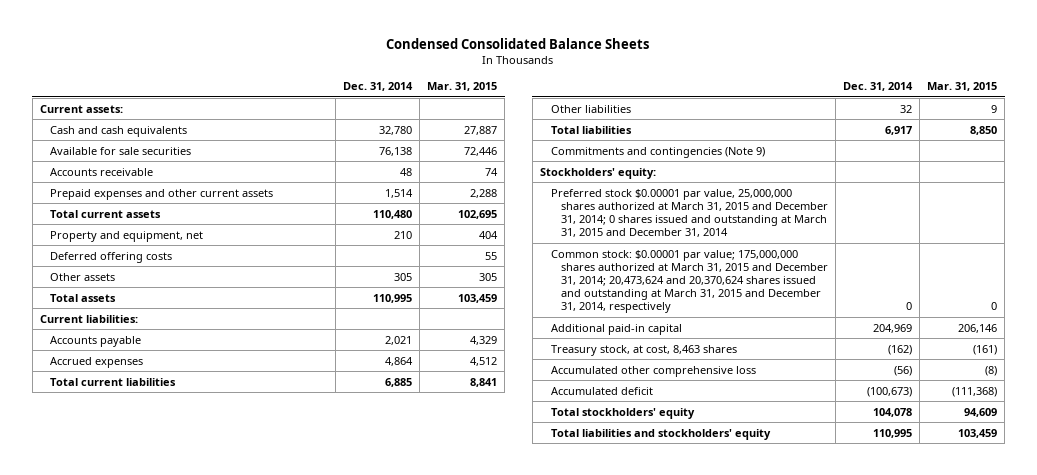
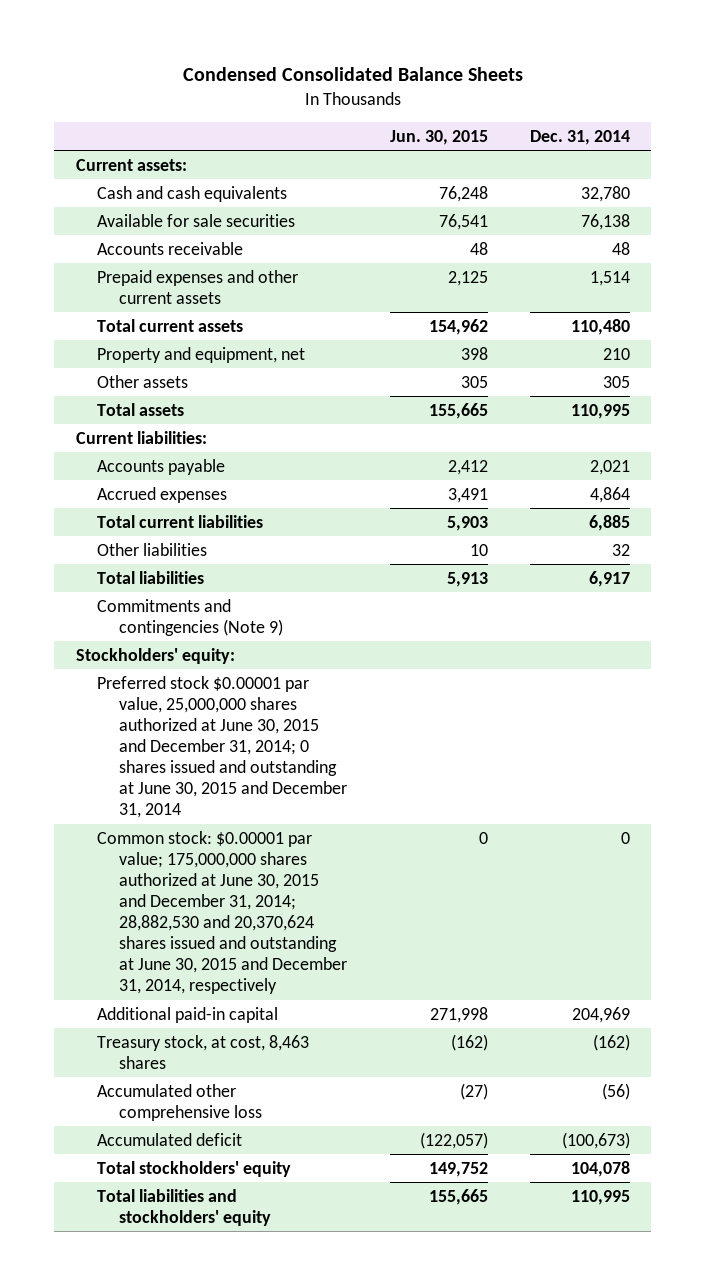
[427,82,498,92] Mar. 31, 2015 -> none
none -> [389,129,488,145] Jun. 30, 2015
[50,251,173,263] Deferred offering costs -> none
[550,188,829,238] Preferred stock $0.00001 par value, 25,000,000 shares authorized at March 31, 2015 and December 31, 2014; 0 shares issued and outstanding at March 31, 2015 and December 31, 2014 -> [97,675,348,819] Preferred stock $0.00001 par value, 25,000,000 shares authorized at June 30, 2015 and December 31, 2014; 0 shares issued and outstanding at June 30, 2015 and December 31, 2014
[550,249,829,314] Common stock: $0.00001 par value; 175,000,000 shares authorized at March 31, 2015 and December 31, 2014; 20,473,624 and 20,370,624 shares issued and outstanding at March 31, 2015 and December 31, 2014, respectively -> [97,830,348,995] Common stock: $0.00001 par value; 175,000,000 shares authorized at June 30, 2015 and December 31, 2014; 28,882,530 and 20,370,624 shares issued and outstanding at June 30, 2015 and December 31, 2014, respectively

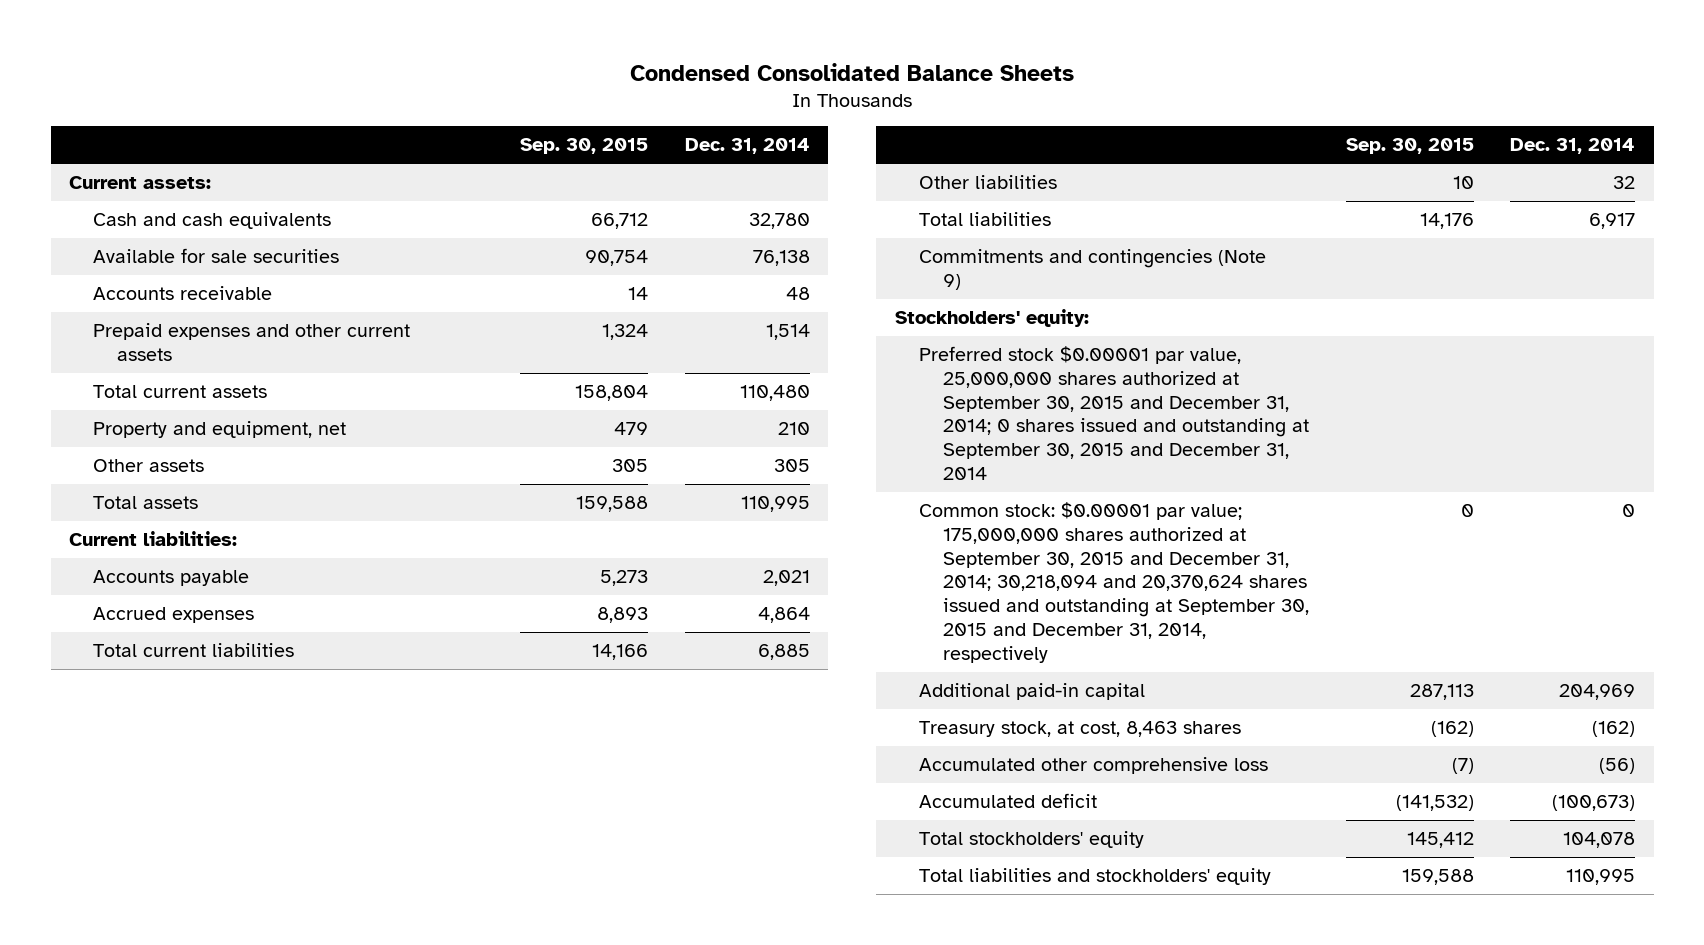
[389,129,488,145] Jun. 30, 2015 -> none
none -> [520,138,649,155] Sep. 30, 2015
[97,675,348,819] Preferred stock $0.00001 par value, 25,000,000 shares authorized at June 30, 2015 and December 31, 2014; 0 shares issued and outstanding at June 30, 2015 and December 31, 2014 -> [918,345,1310,480] Preferred stock $0.00001 par value, 25,000,000 shares authorized at September 30, 2015 and December 31, 2014; 0 shares issued and outstanding at September 30, 2015 and December 31, 2014
[97,830,348,995] Common stock: $0.00001 par value; 175,000,000 shares authorized at June 30, 2015 and December 31, 2014; 28,882,530 and 20,370,624 shares issued and outstanding at June 30, 2015 and December 31, 2014, respectively -> [918,501,1310,663] Common stock: $0.00001 par value; 175,000,000 shares authorized at September 30, 2015 and December 31, 2014; 30,218,094 and 20,370,624 shares issued and outstanding at September 30, 2015 and December 31, 2014, respectively

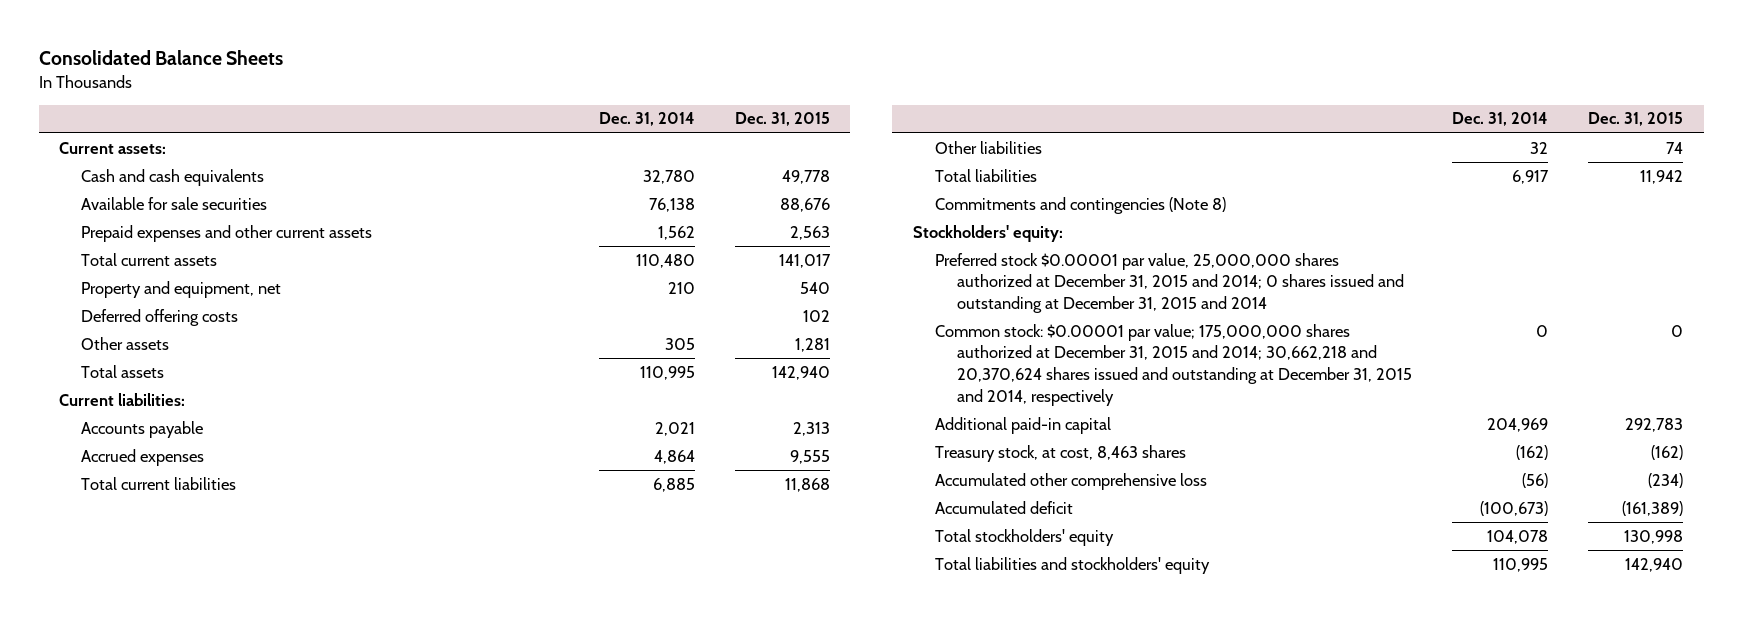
[630,62,1075,81] Condensed Consolidated Balance Sheets -> [39,50,284,66] Consolidated Balance Sheets
[520,138,649,155] Sep. 30, 2015 -> none
none -> [735,112,831,127] Dec. 31, 2015
[93,285,273,300] Accounts receivable -> none
[765,323,810,340] 1,514 -> [657,225,695,240] 1,562
none -> [81,308,239,326] Deferred offering costs
[918,248,1266,290] Commitments and contingencies (Note 9) -> [934,196,1226,214] Commitments and contingencies (Note 8)
[918,345,1310,480] Preferred stock $0.00001 par value, 25,000,000 shares authorized at September 30, 2015 and December 31, 2014; 0 shares issued and outstanding at September 30, 2015 and December 31, 2014 -> [934,252,1404,314] Preferred stock $0.00001 par value, 25,000,000 shares authorized at December 31, 2015 and 2014; 0 shares issued and outstanding at December 31, 2015 and 2014
[918,501,1310,663] Common stock: $0.00001 par value; 175,000,000 shares authorized at September 30, 2015 and December 31, 2014; 30,218,094 and 20,370,624 shares issued and outstanding at September 30, 2015 and December 31, 2014, respectively -> [934,323,1412,406] Common stock: $0.00001 par value; 175,000,000 shares authorized at December 31, 2015 and 2014; 30,662,218 and 20,370,624 shares issued and outstanding at December 31, 2015 and 2014, respectively

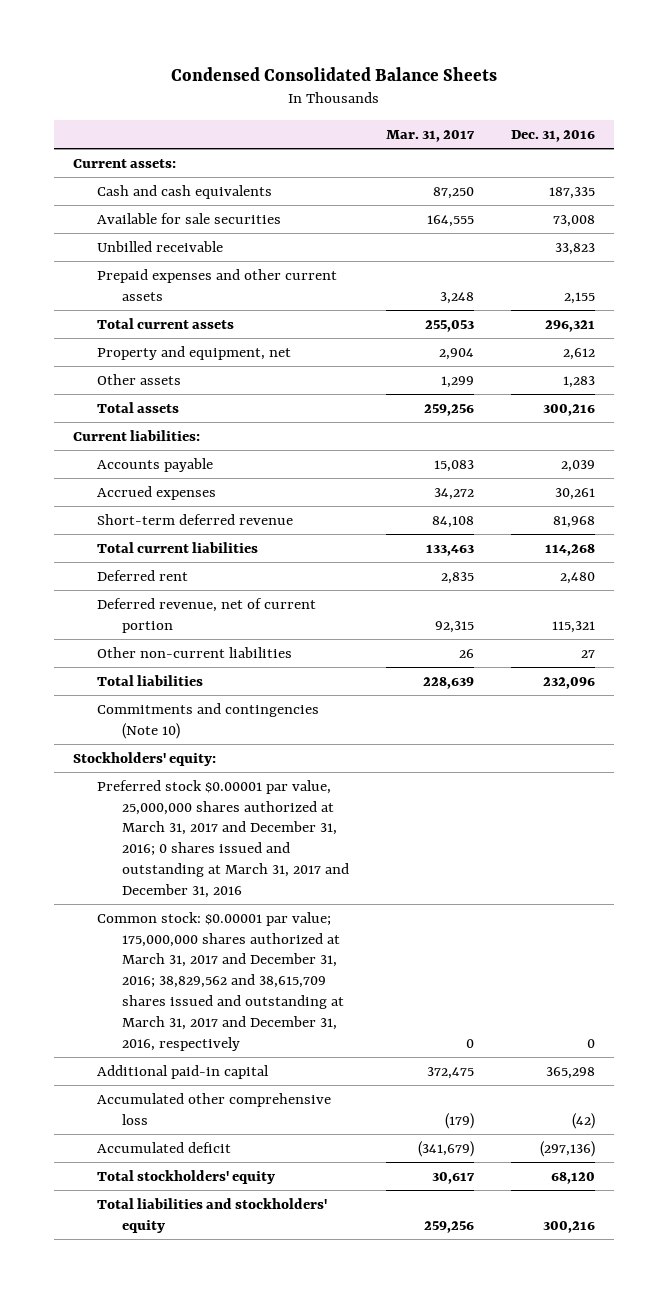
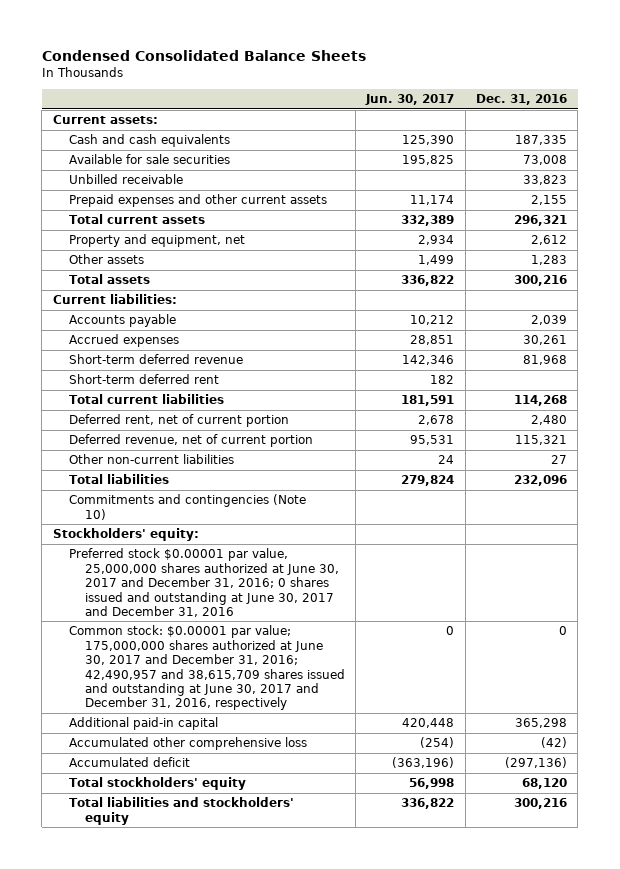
[386,129,476,142] Mar. 31, 2017 -> none
none -> [365,94,455,106] Jun. 30, 2017
none -> [68,374,219,385] Short-term deferred rent
[97,569,189,581] Deferred rent -> [68,414,289,428] Deferred rent, net of current portion
[97,779,349,899] Preferred stock $0.00001 par value, 25,000,000 shares authorized at March 31, 2017 and December 31, 2016; 0 shares issued and outstanding at March 31, 2017 and December 31, 2016 -> [68,548,339,617] Preferred stock $0.00001 par value, 25,000,000 shares authorized at June 30, 2017 and December 31, 2016; 0 shares issued and outstanding at June 30, 2017 and December 31, 2016
[97,911,344,1052] Common stock: $0.00001 par value; 175,000,000 shares authorized at March 31, 2017 and December 31, 2016; 38,829,562 and 38,615,709 shares issued and outstanding at March 31, 2017 and December 31, 2016, respectively -> [68,625,345,711] Common stock: $0.00001 par value; 175,000,000 shares authorized at June 30, 2017 and December 31, 2016; 42,490,957 and 38,615,709 shares issued and outstanding at June 30, 2017 and December 31, 2016, respectively

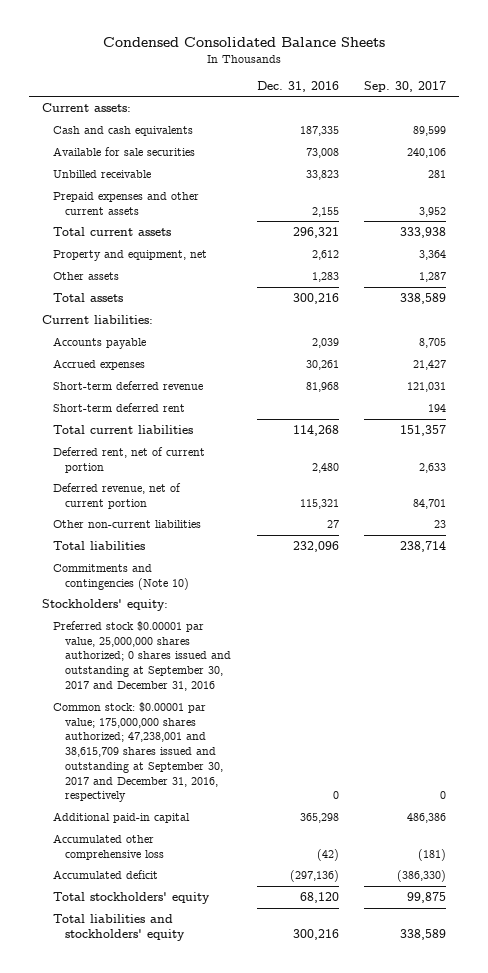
[365,94,455,106] Jun. 30, 2017 -> none
none -> [364,80,447,92] Sep. 30, 2017
[68,548,339,617] Preferred stock $0.00001 par value, 25,000,000 shares authorized at June 30, 2017 and December 31, 2016; 0 shares issued and outstanding at June 30, 2017 and December 31, 2016 -> [53,620,231,691] Preferred stock $0.00001 par value, 25,000,000 shares authorized; 0 shares issued and outstanding at September 30, 2017 and December 31, 2016
[68,625,345,711] Common stock: $0.00001 par value; 175,000,000 shares authorized at June 30, 2017 and December 31, 2016; 42,490,957 and 38,615,709 shares issued and outstanding at June 30, 2017 and December 31, 2016, respectively -> [53,701,223,803] Common stock: $0.00001 par value; 175,000,000 shares authorized; 47,238,001 and 38,615,709 shares issued and outstanding at September 30, 2017 and December 31, 2016, respectively

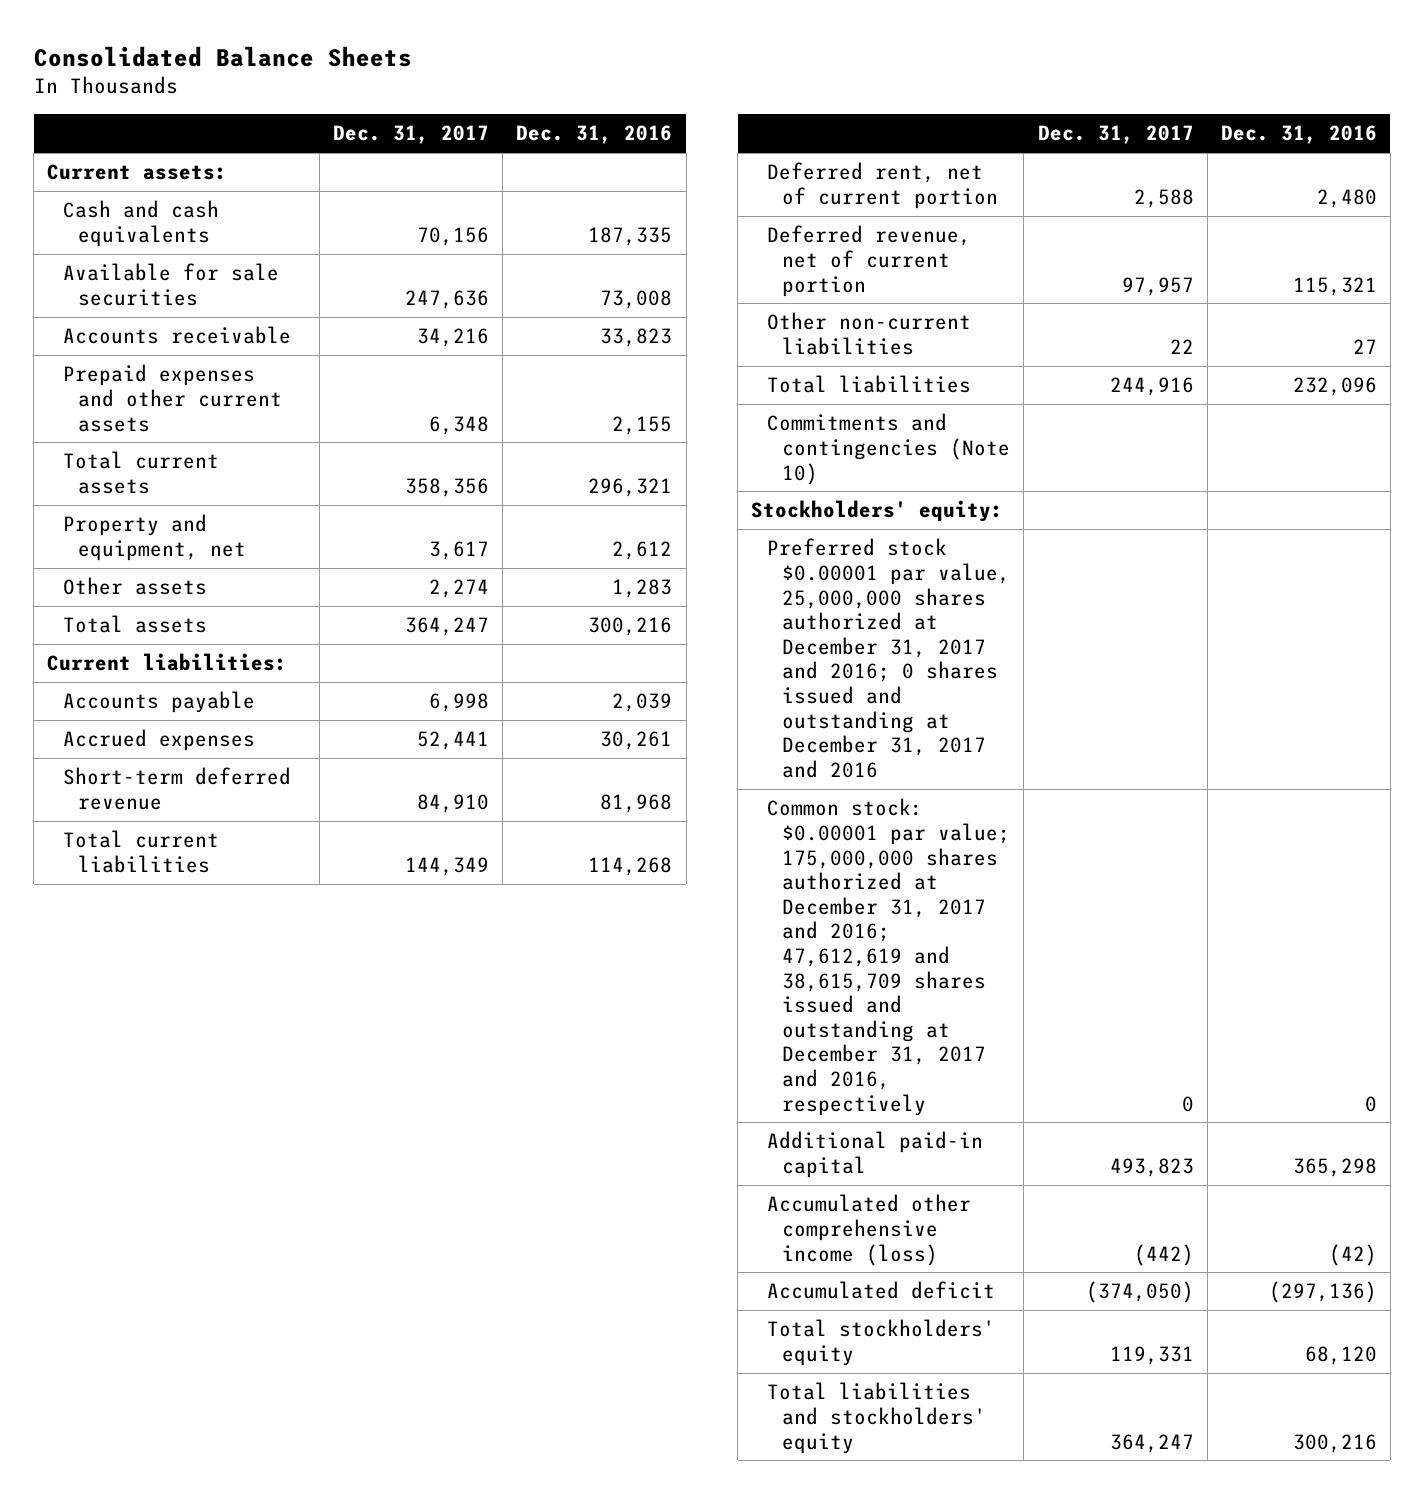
[103,37,386,48] Condensed Consolidated Balance Sheets -> [33,45,412,67] Consolidated Balance Sheets
[364,80,447,92] Sep. 30, 2017 -> none
none -> [333,125,490,145] Dec. 31, 2017
[53,169,152,178] Unbilled receivable -> [62,326,291,345] Accounts receivable
[53,402,186,412] Short-term deferred rent -> none
[53,620,231,691] Preferred stock $0.00001 par value, 25,000,000 shares authorized; 0 shares issued and outstanding at September 30, 2017 and December 31, 2016 -> [766,538,1011,778] Preferred stock $0.00001 par value, 25,000,000 shares authorized at December 31, 2017 and 2016; 0 shares issued and outstanding at December 31, 2017 and 2016
[53,701,223,803] Common stock: $0.00001 par value; 175,000,000 shares authorized; 47,238,001 and 38,615,709 shares issued and outstanding at September 30, 2017 and December 31, 2016, respectively -> [766,798,1011,1116] Common stock: $0.00001 par value; 175,000,000 shares authorized at December 31, 2017 and 2016; 47,612,619 and 38,615,709 shares issued and outstanding at December 31, 2017 and 2016, respectively
[53,833,164,860] Accumulated other comprehensive loss -> [766,1194,971,1266] Accumulated other comprehensive income (loss)

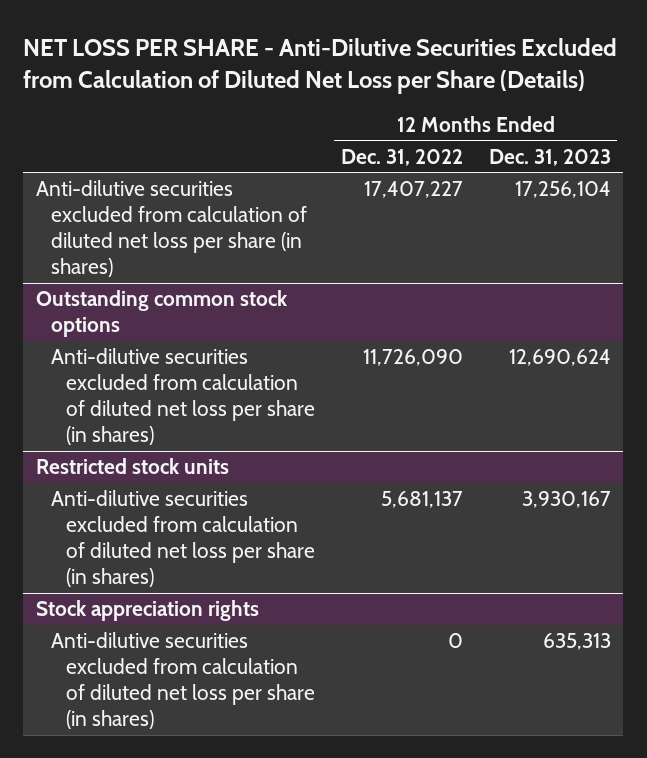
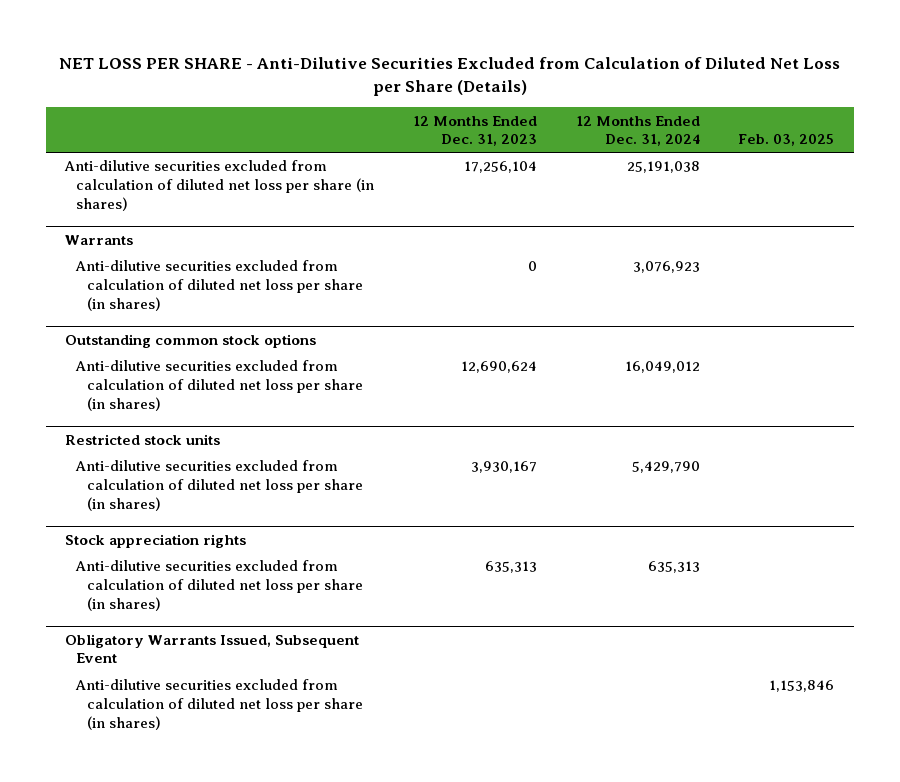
[340,148,463,166] Dec. 31, 2022 -> none
none -> [575,115,700,147] 12 Months Ended Dec. 31, 2024
none -> [738,134,835,147] Feb. 03, 2025
none -> [65,234,134,245] Warrants
none -> [75,260,363,311] Anti-dilutive securities excluded from calculation of diluted net loss per share (in shares)
none -> [65,633,360,664] Obligatory Warrants Issued, Subsequent Event
none -> [75,679,363,730] Anti-dilutive securities excluded from calculation of diluted net loss per share (in shares)

